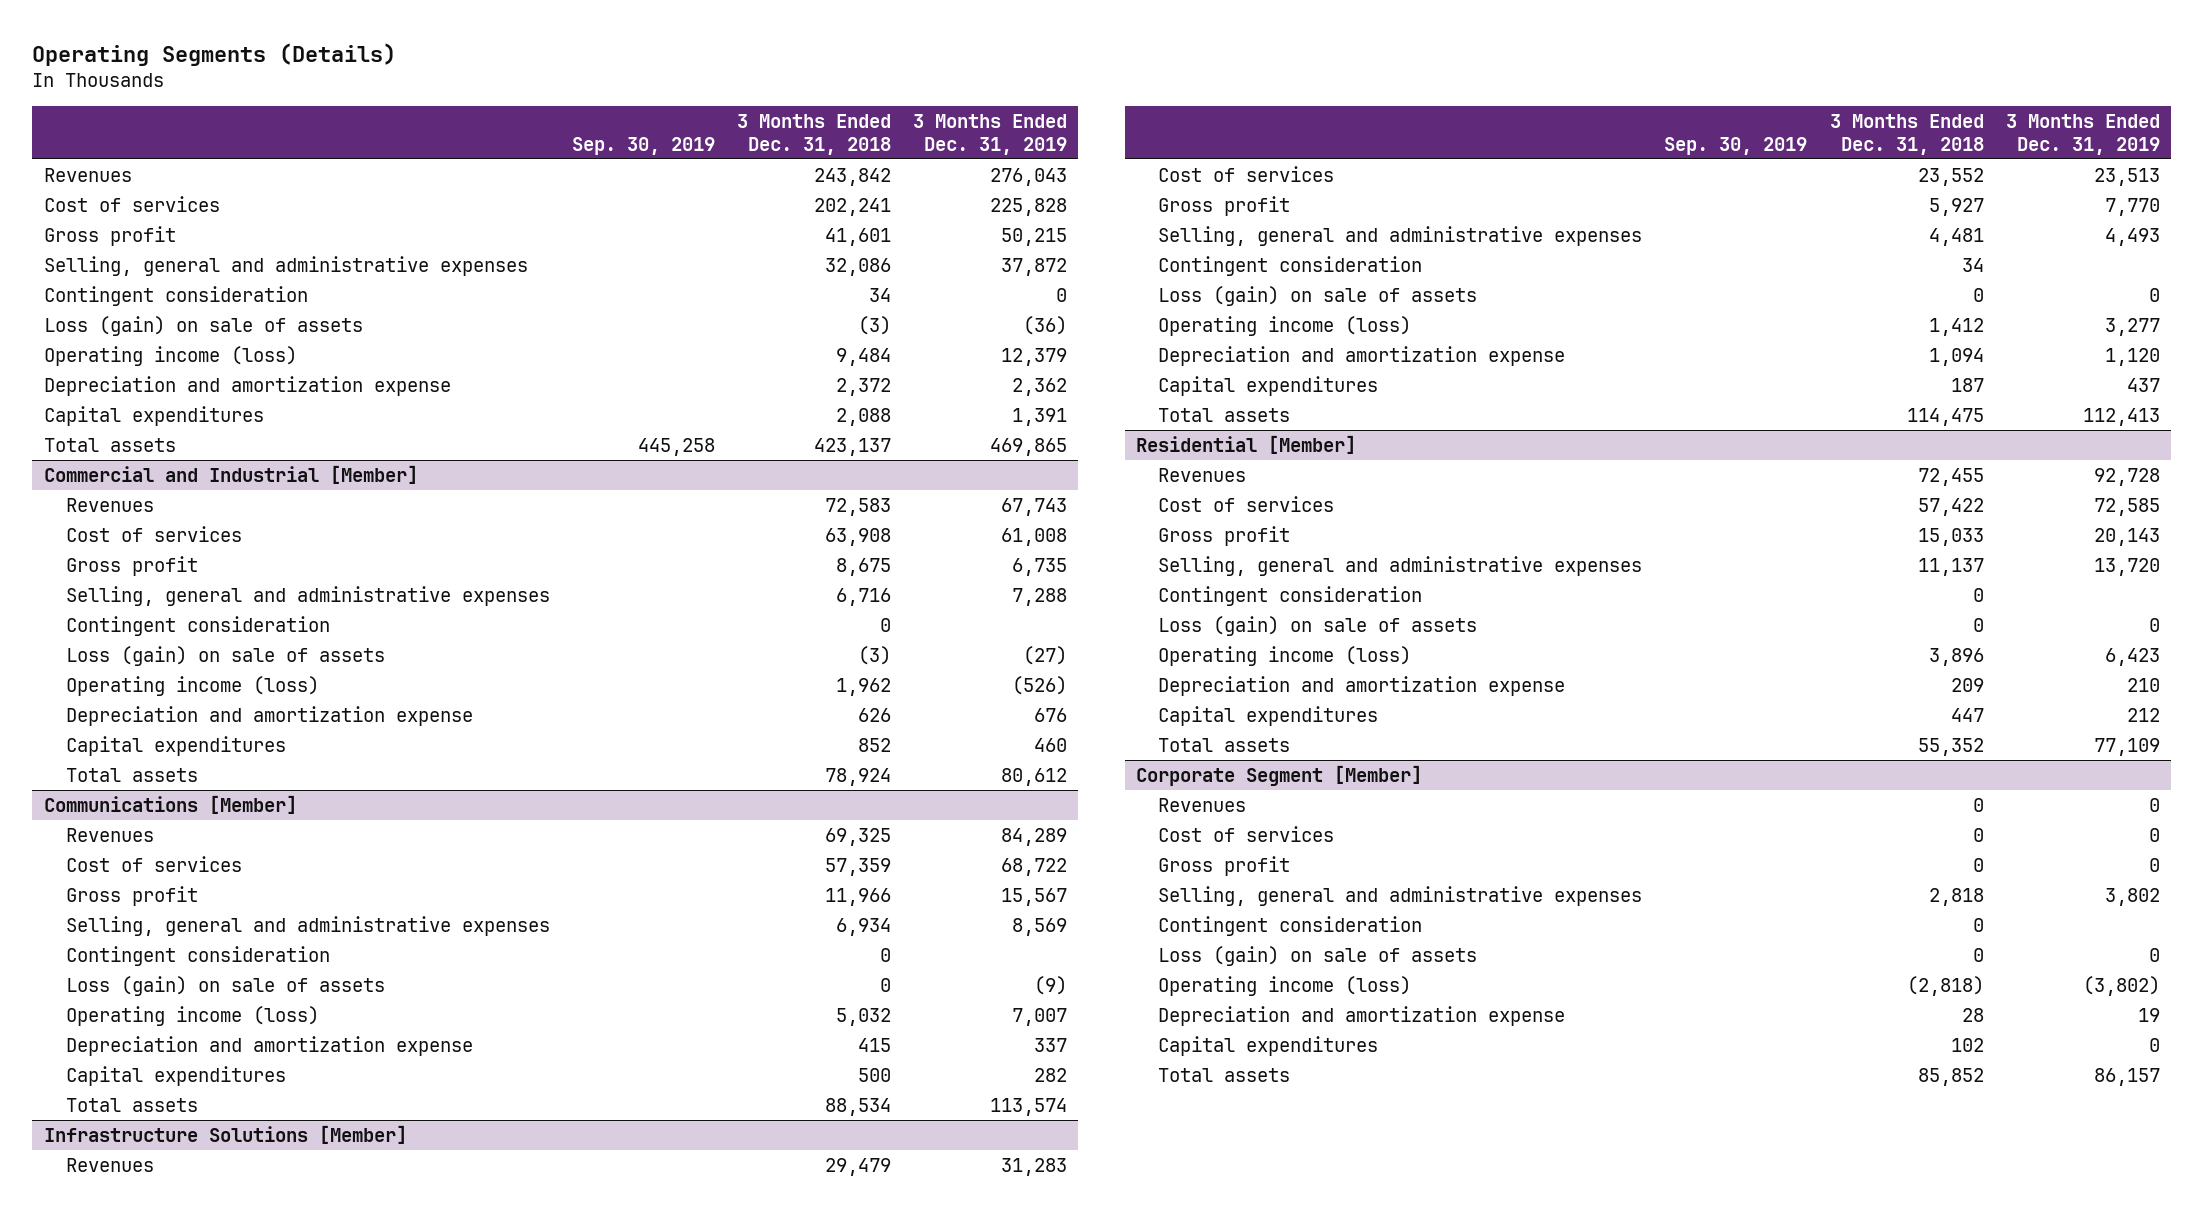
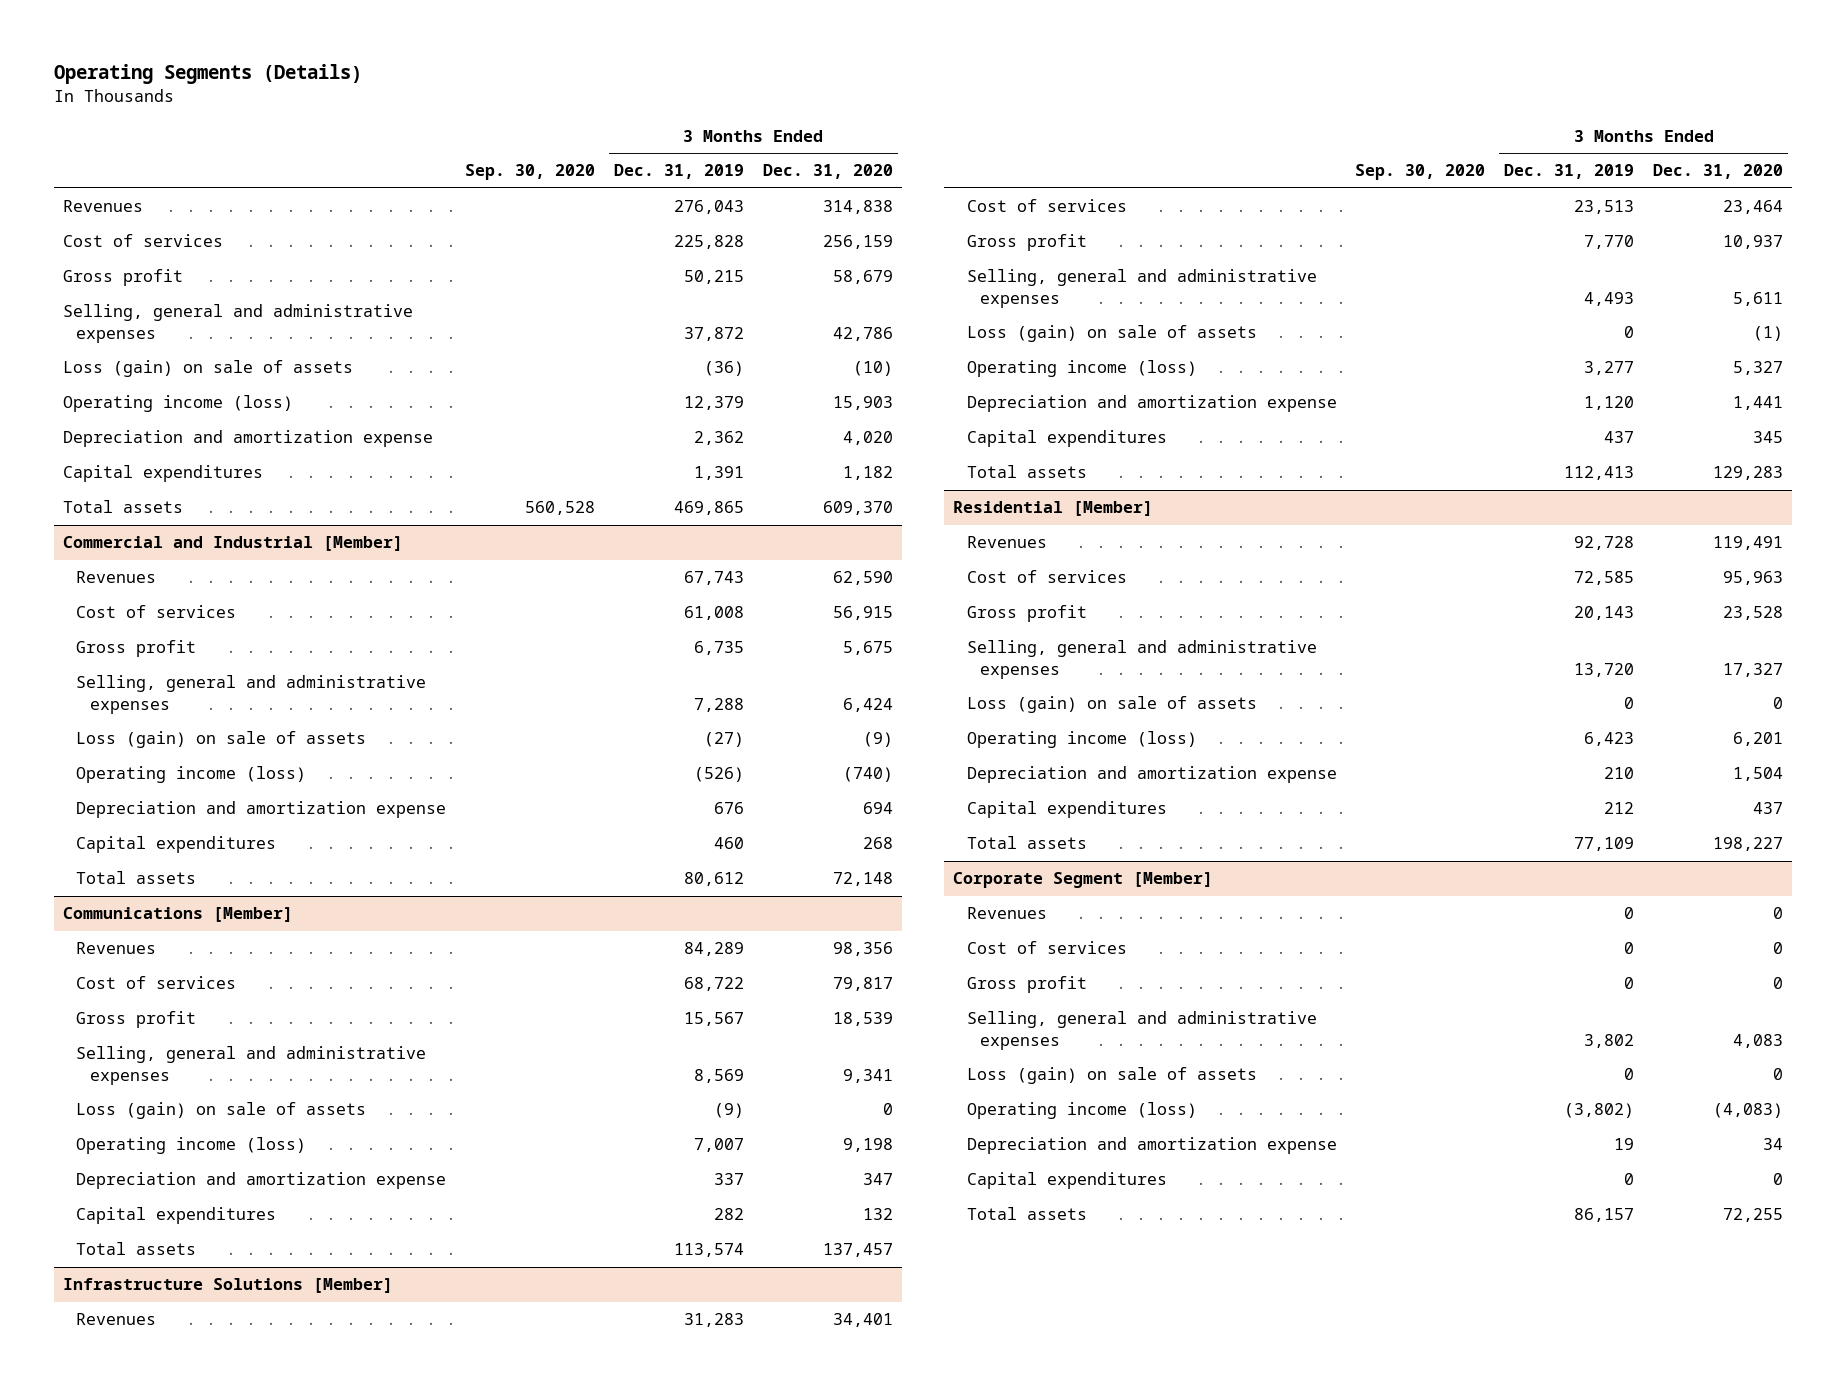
[571,136,715,155] Sep. 30, 2019 -> none
[736,113,891,155] 3 Months Ended Dec. 31, 2018 -> none
none -> [465,164,596,181] Sep. 30, 2020
none -> [762,164,893,180] Dec. 31, 2020
[43,285,308,306] Contingent consideration -> none
[65,615,330,636] Contingent consideration -> none
[65,945,330,966] Contingent consideration -> none
[1158,255,1423,276] Contingent consideration -> none
[1158,585,1423,606] Contingent consideration -> none
[1158,915,1423,936] Contingent consideration -> none

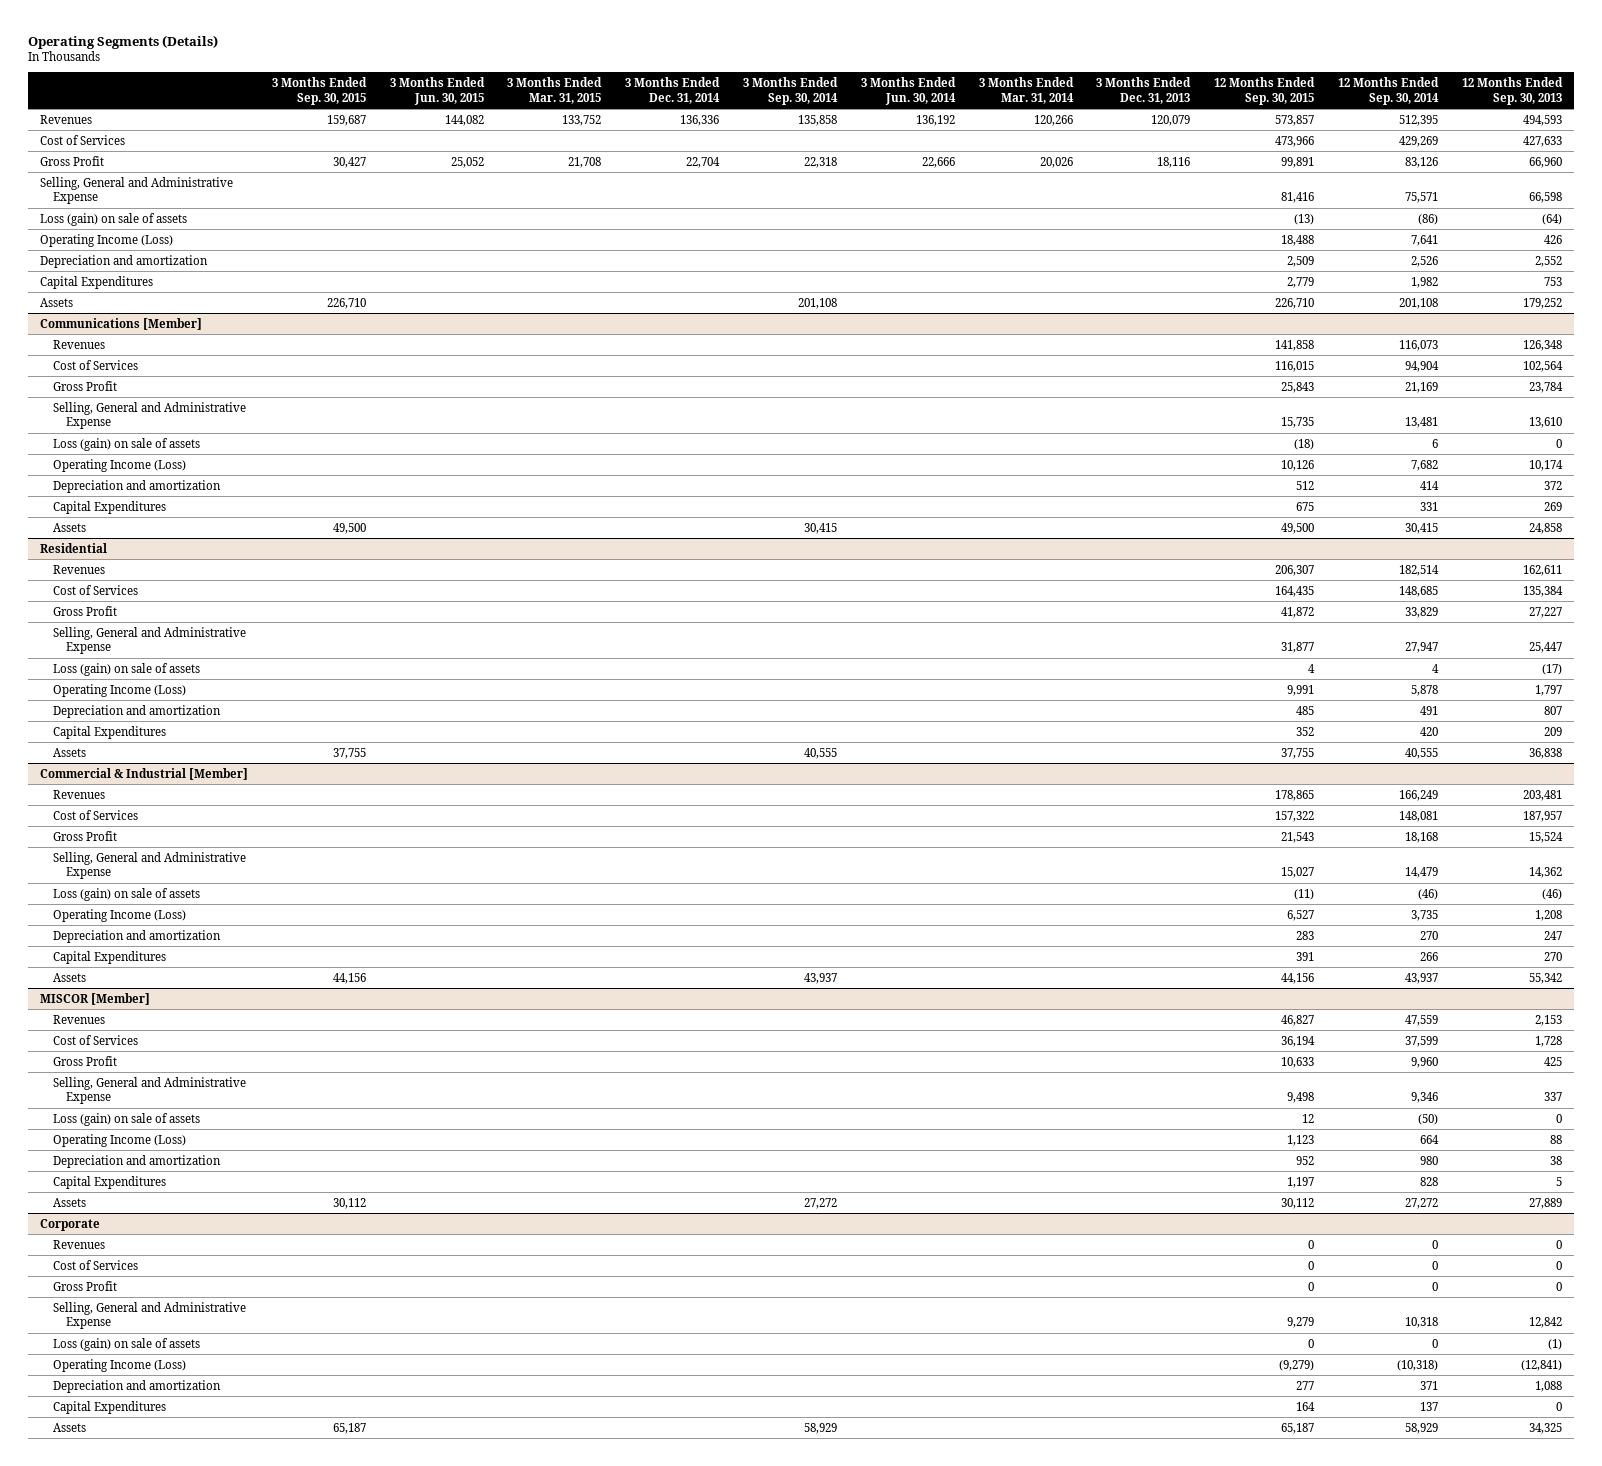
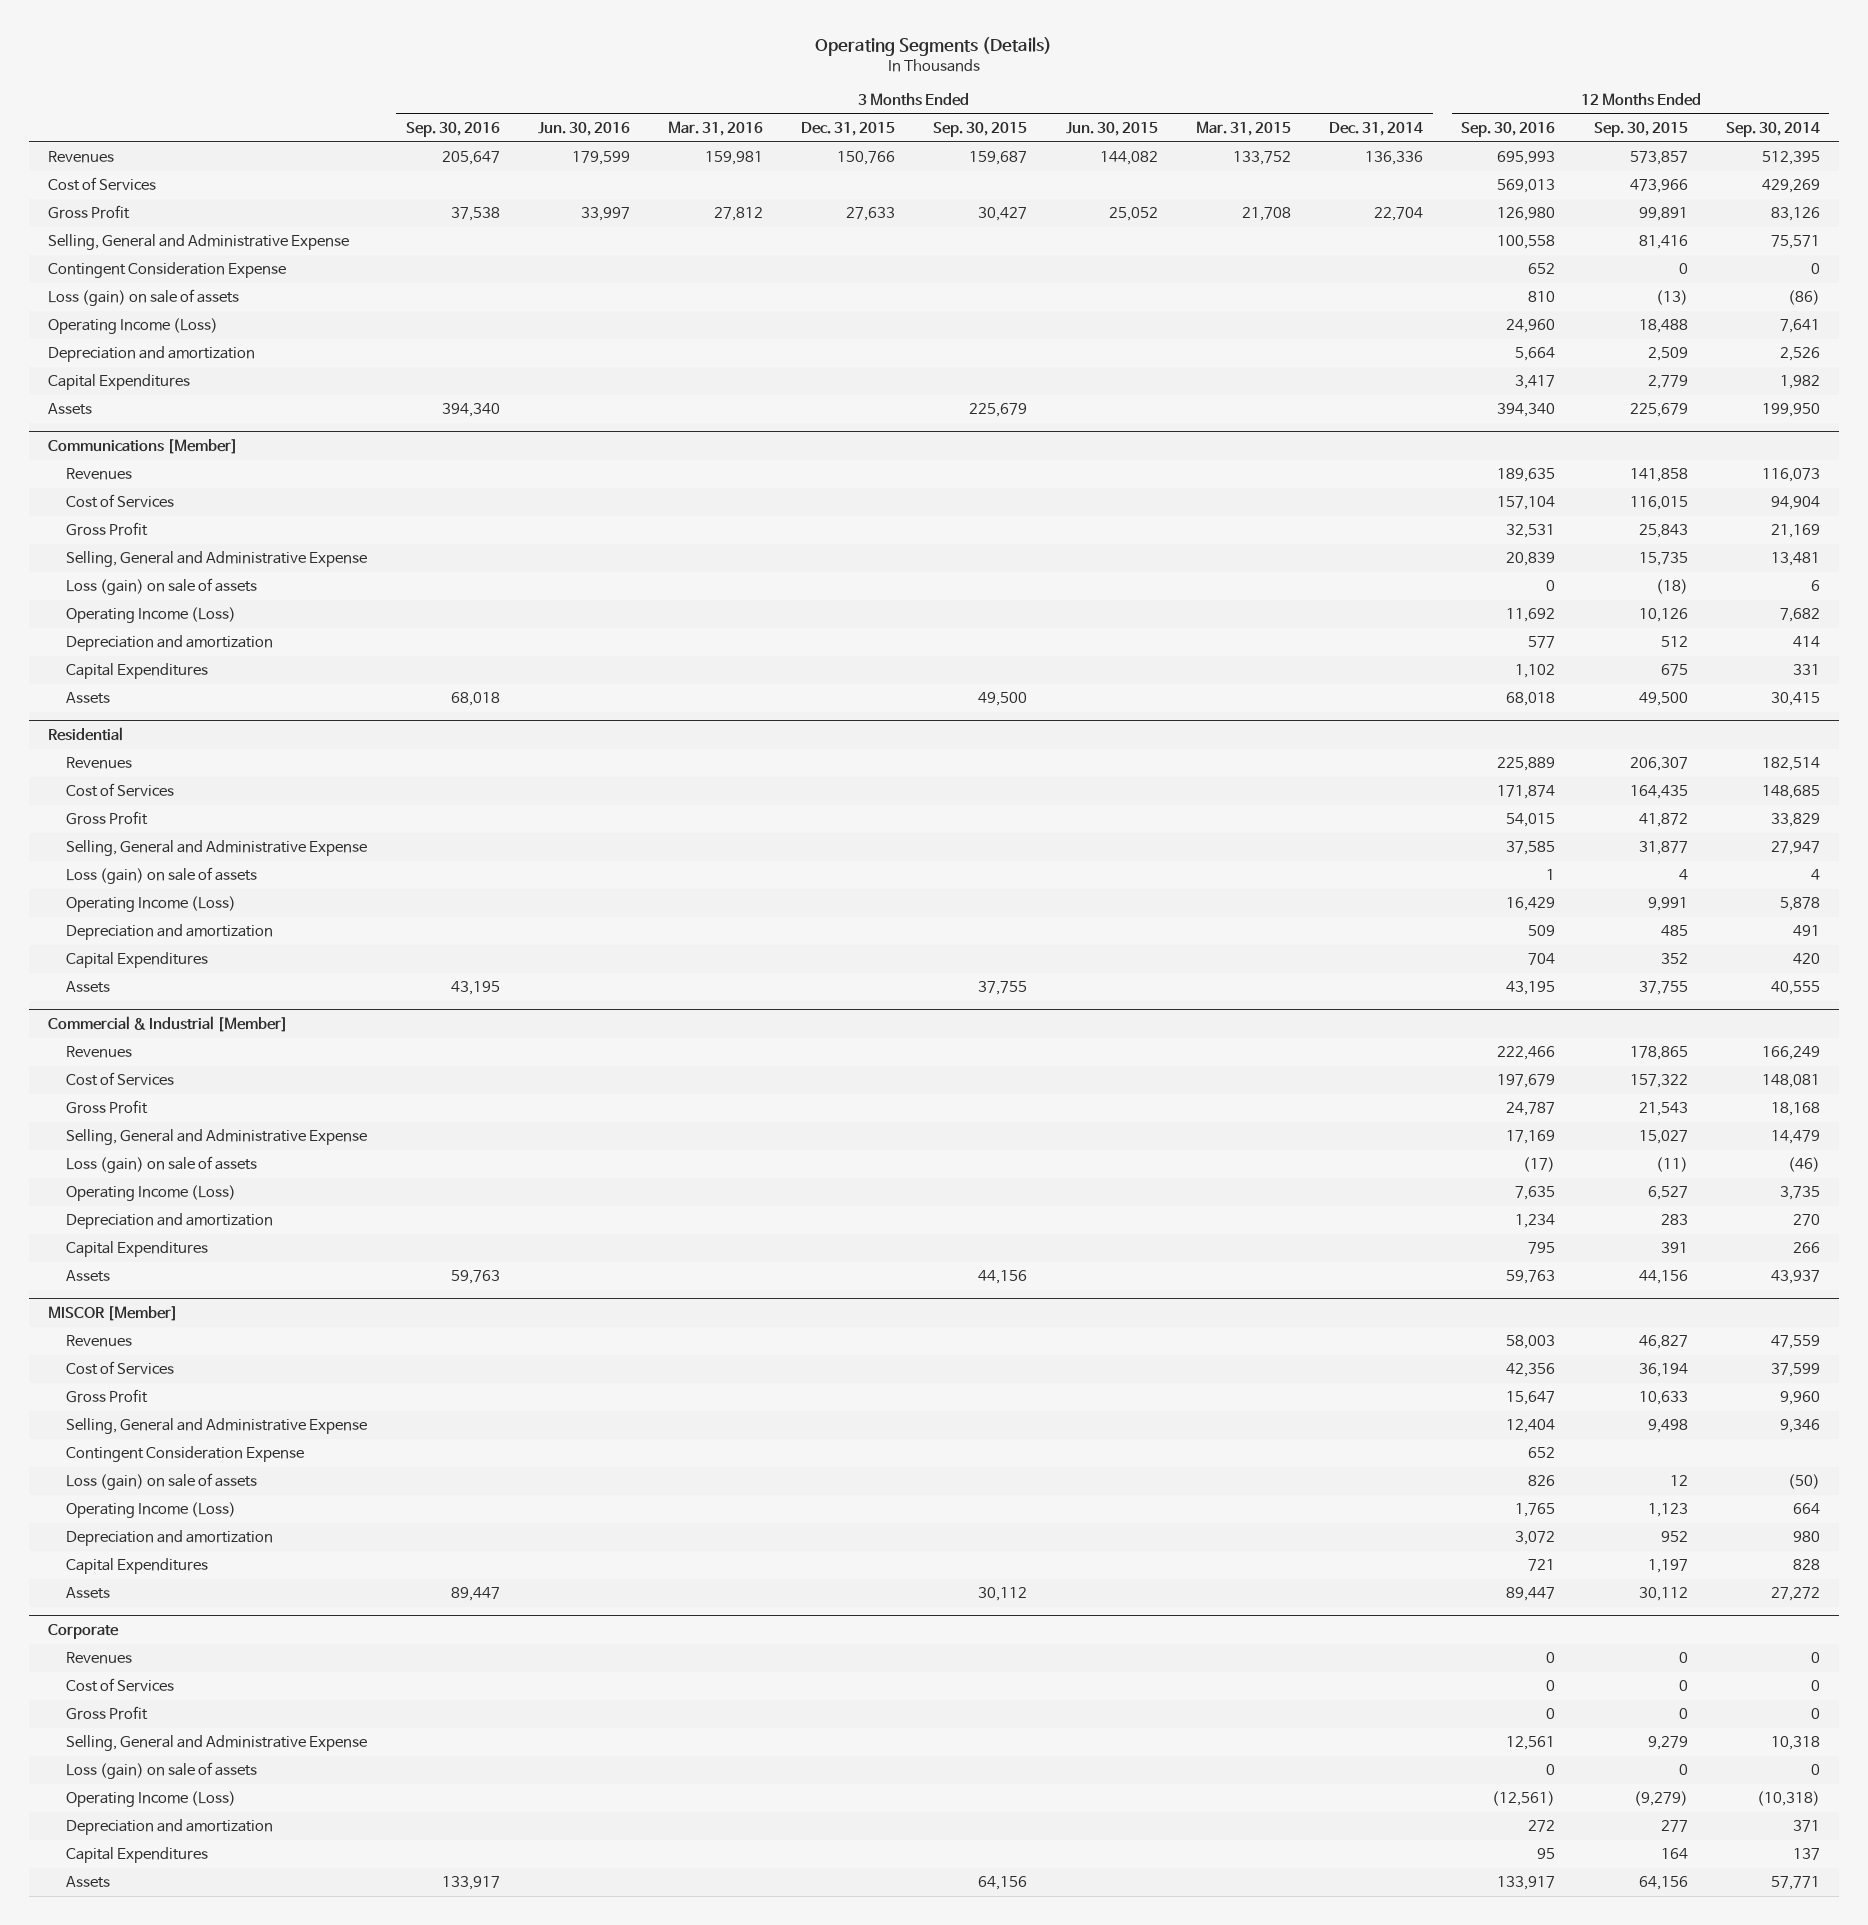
[742,77,838,105] 3 Months Ended Sep. 30, 2014 -> none
[860,77,956,105] 3 Months Ended Jun. 30, 2014 -> none
[978,77,1074,104] 3 Months Ended Mar. 31, 2014 -> none
[1096,77,1192,104] 3 Months Ended Dec. 31, 2013 -> none
[1461,77,1563,105] 12 Months Ended Sep. 30, 2013 -> none
none -> [405,121,500,137] Sep. 30, 2016
none -> [537,121,630,136] Jun. 30, 2016
none -> [668,120,764,136] Mar. 31, 2016
none -> [801,121,896,136] Dec. 31, 2015
none -> [1461,121,1556,137] Sep. 30, 2016
none -> [48,262,287,279] Contingent Consideration Expense
[326,297,366,309] 226,710 -> [969,403,1028,418] 225,679
[1275,297,1315,309] 226,710 -> [1629,403,1688,418] 225,679
[1398,297,1438,309] 201,108 -> [1761,403,1820,418] 199,950
none -> [66,1446,305,1463] Contingent Consideration Expense
[332,1422,366,1434] 65,187 -> [978,1876,1028,1891] 64,156
[1281,1422,1315,1434] 65,187 -> [1638,1876,1688,1891] 64,156
[1404,1422,1438,1434] 58,929 -> [1770,1876,1820,1891] 57,771

